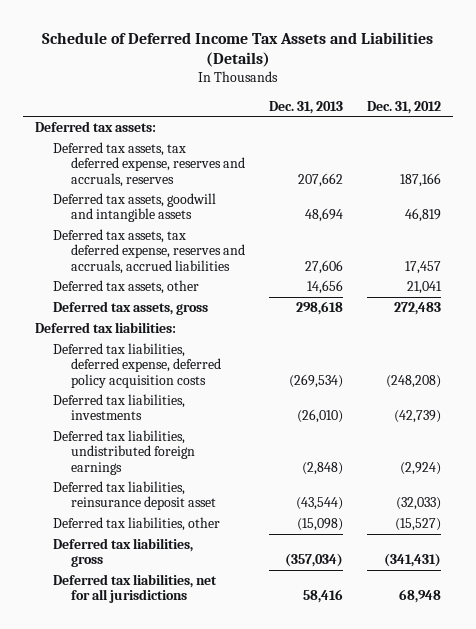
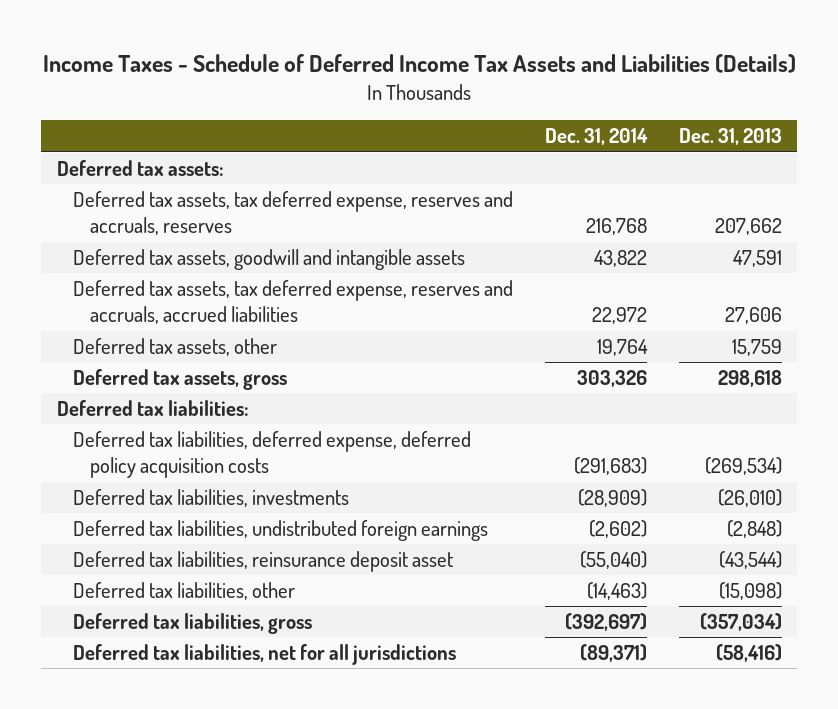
[42,31,434,68] Schedule of Deferred Income Tax Assets and Liabilities (Details) -> [43,54,797,74] Income Taxes - Schedule of Deferred Income Tax Assets and Liabilities (Details)
[367,100,442,114] Dec. 31, 2012 -> none
none -> [544,128,648,146] Dec. 31, 2014
[304,208,343,223] 48,694 -> [732,250,782,268] 47,591
[306,279,343,294] 14,656 -> [731,339,782,357] 15,759
[302,589,343,604] 58,416 -> [715,644,782,663] (58,416)

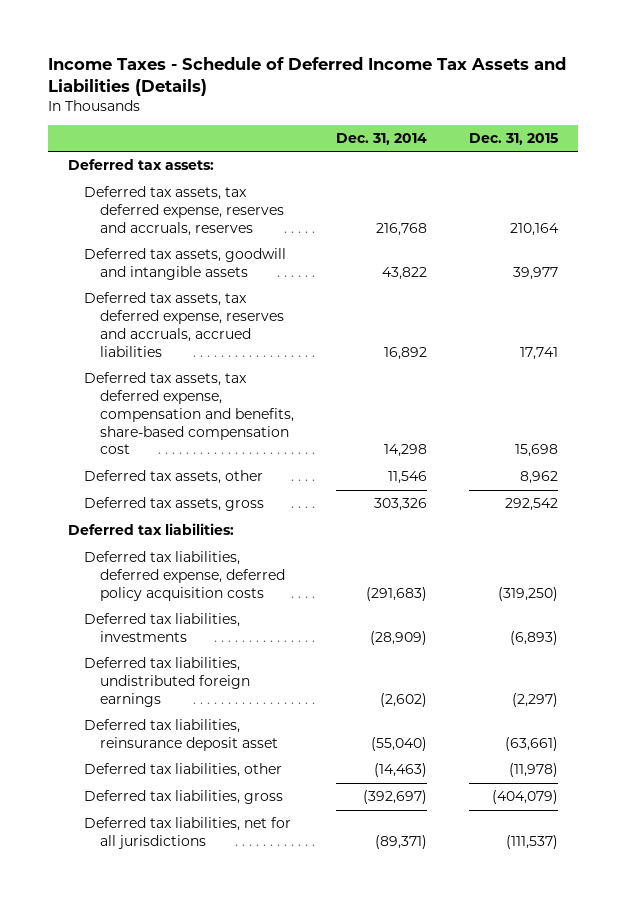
[678,128,782,146] Dec. 31, 2013 -> none
none -> [468,133,558,146] Dec. 31, 2015
[591,307,647,325] 22,972 -> [383,346,427,360] 16,892
none -> [84,372,295,455] Deferred tax assets, tax deferred expense, compensation and benefits, share-based compensation cost
[596,339,648,357] 19,764 -> [387,471,427,485] 11,546

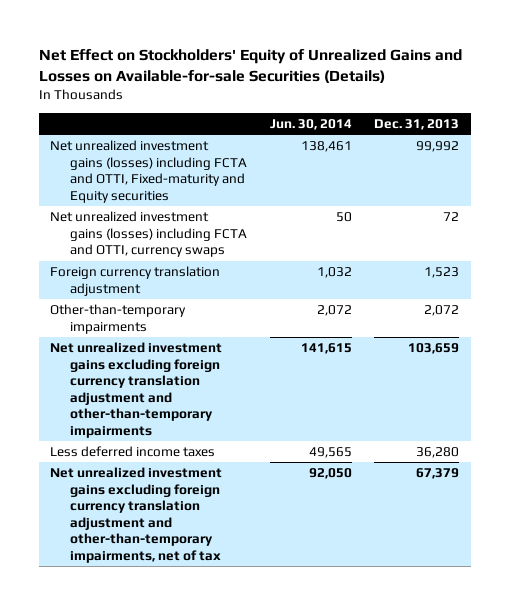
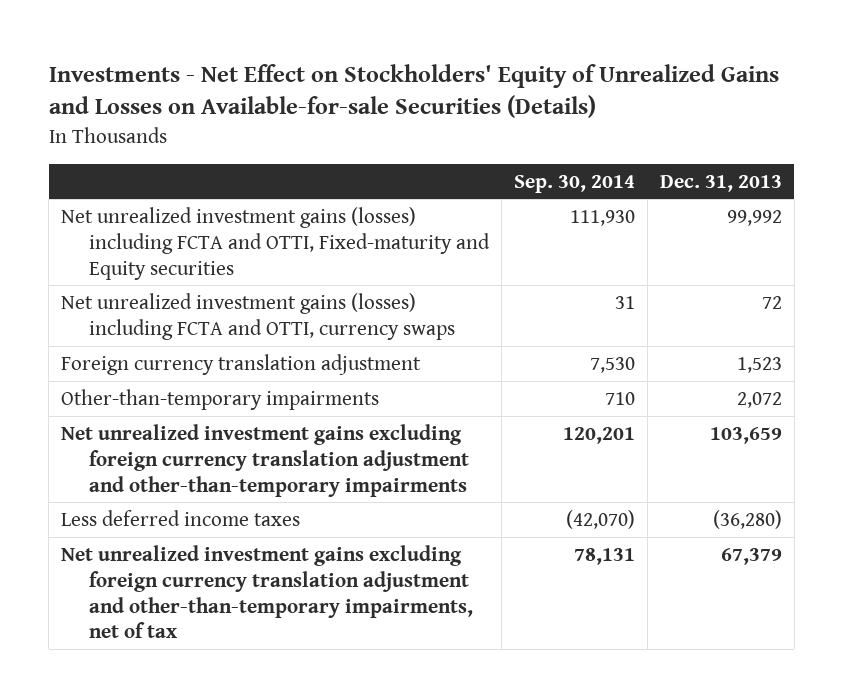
[39,49,463,83] Net Effect on Stockholders' Equity of Unrealized Gains and Losses on Available-for-sale Securities (Details) -> [48,63,779,119] Investments - Net Effect on Stockholders' Equity of Unrealized Gains and Losses on Available-for-sale Securities (Details)
[269,118,352,130] Jun. 30, 2014 -> none
none -> [514,174,636,193] Sep. 30, 2014
[416,447,460,459] 36,280 -> [713,509,783,529] (36,280)

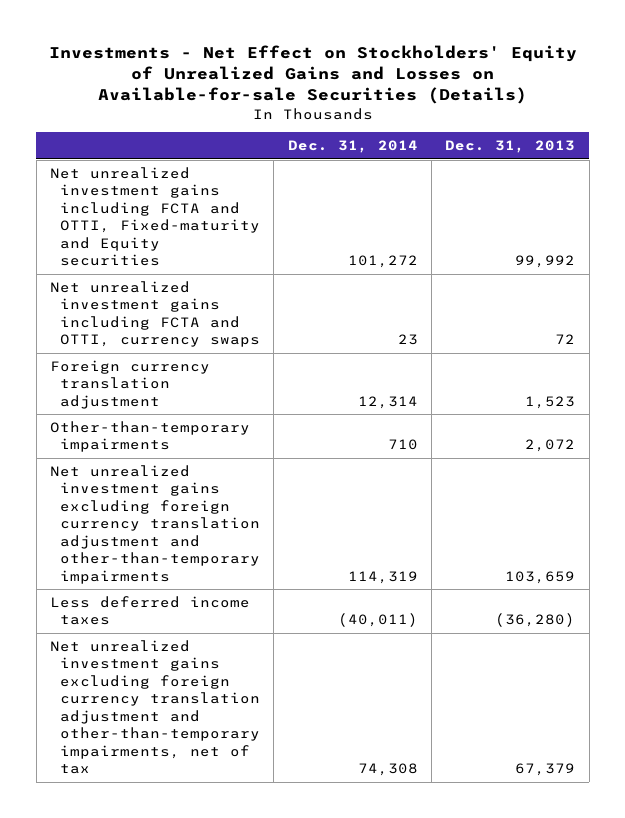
[514,174,636,193] Sep. 30, 2014 -> none
none -> [287,140,418,154] Dec. 31, 2014
[61,206,491,280] Net unrealized investment gains (losses) including FCTA and OTTI, Fixed-maturity and Equity securities -> [50,166,261,267] Net unrealized investment gains including FCTA and OTTI, Fixed-maturity and Equity securities
[61,292,456,340] Net unrealized investment gains (losses) including FCTA and OTTI, currency swaps -> [50,280,261,348] Net unrealized investment gains including FCTA and OTTI, currency swaps

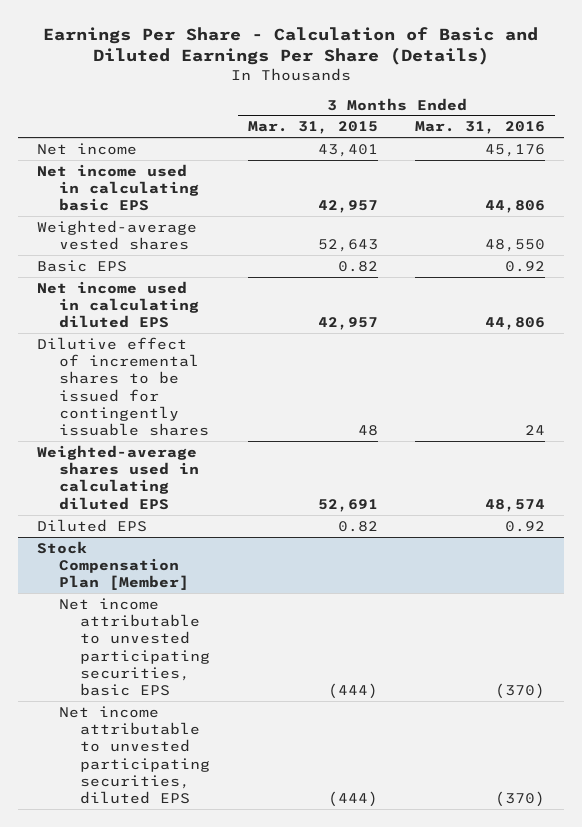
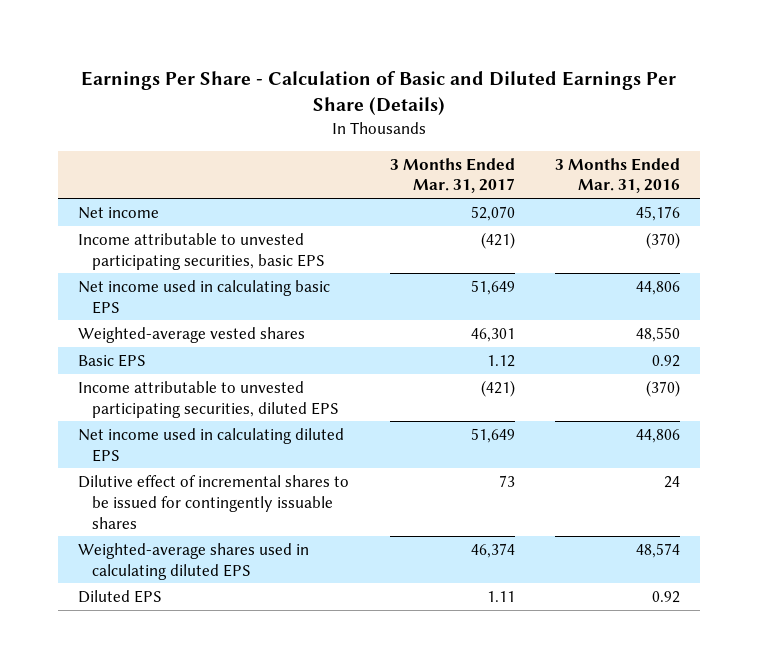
[247,121,378,135] Mar. 31, 2015 -> none
none -> [389,157,515,194] 3 Months Ended Mar. 31, 2017
none -> [78,232,325,270] Income attributable to unvested participating securities, basic EPS
none -> [78,380,339,418] Income attributable to unvested participating securities, diluted EPS
[37,540,189,591] Stock Compensation Plan [Member] -> none
[58,597,211,697] Net income attributable to unvested participating securities, basic EPS -> none
[58,705,211,805] Net income attributable to unvested participating securities, diluted EPS -> none

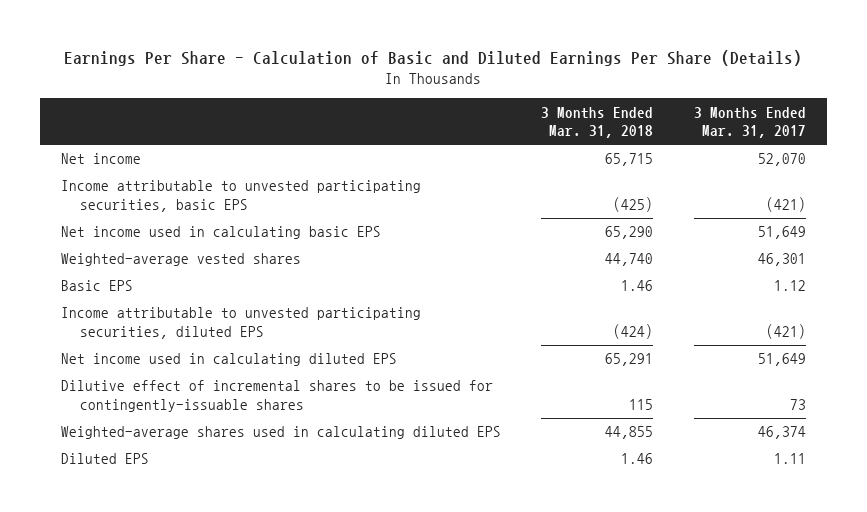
[555,157,681,194] 3 Months Ended Mar. 31, 2016 -> none
none -> [541,106,654,139] 3 Months Ended Mar. 31, 2018
[78,474,350,529] Dilutive effect of incremental shares to be issued for contingently issuable shares -> [60,380,493,412] Dilutive effect of incremental shares to be issued for contingently-issuable shares

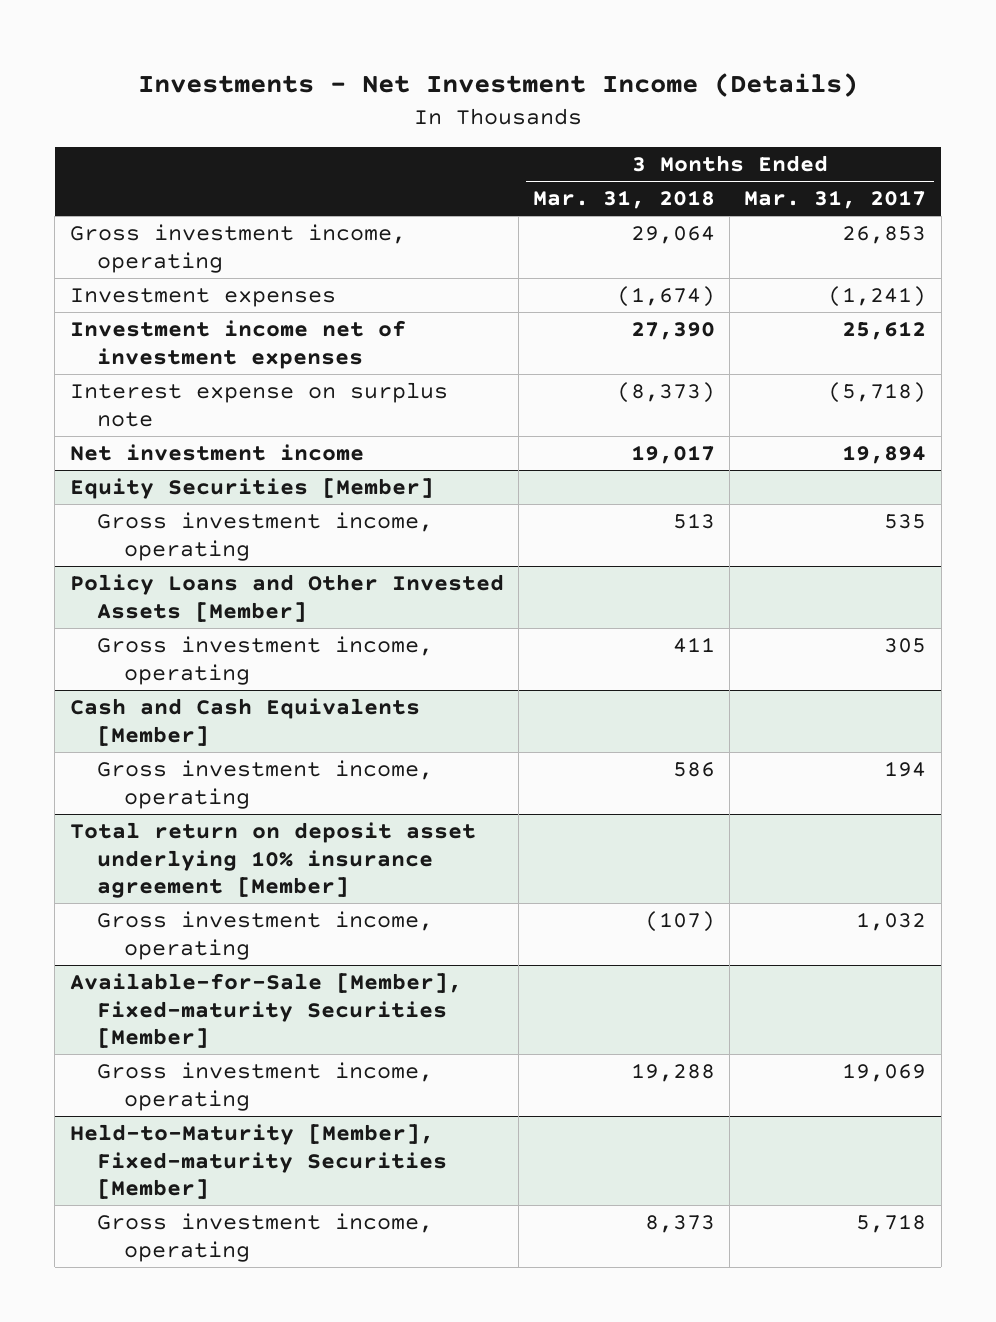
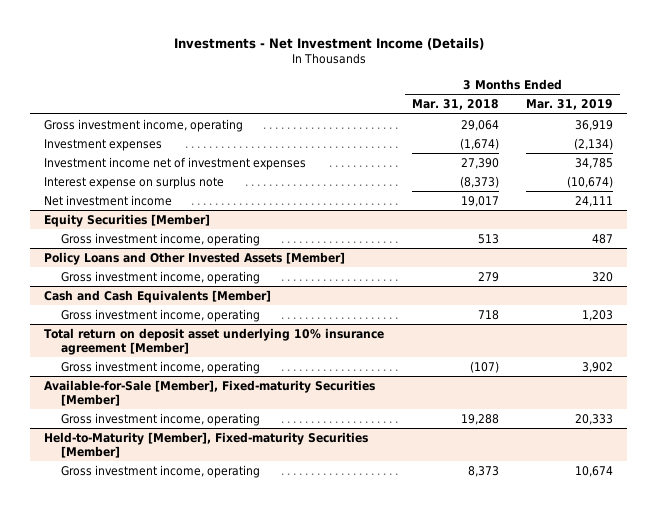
[744,190,927,210] Mar. 31, 2017 -> none
none -> [526,98,614,110] Mar. 31, 2019
[672,637,715,654] 411 -> [477,271,499,282] 279
[672,762,715,778] 586 -> [477,309,499,320] 718

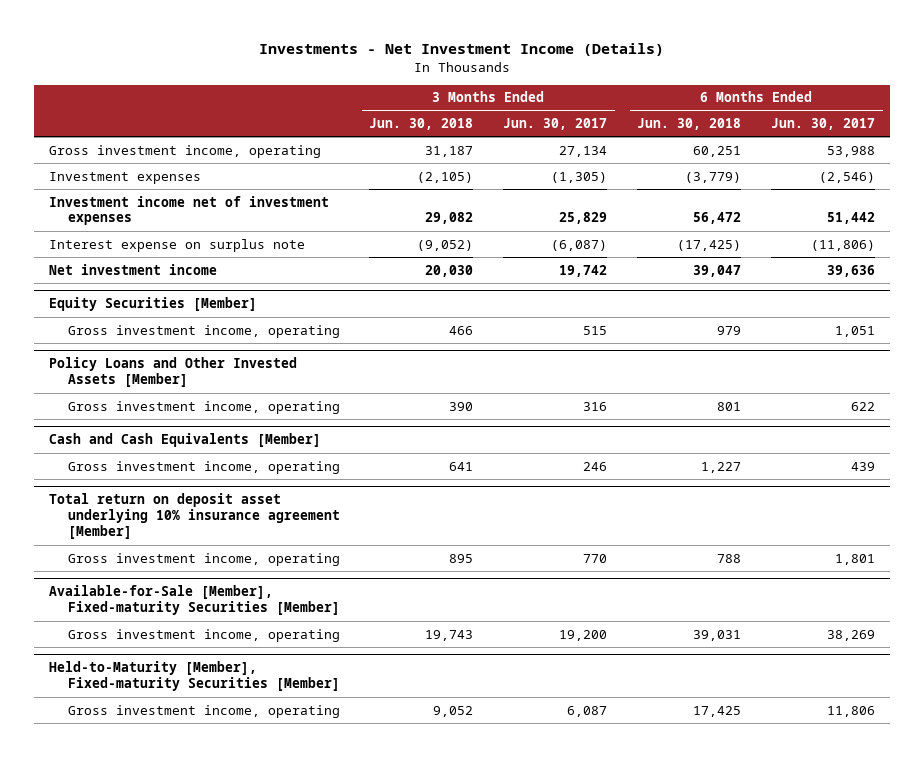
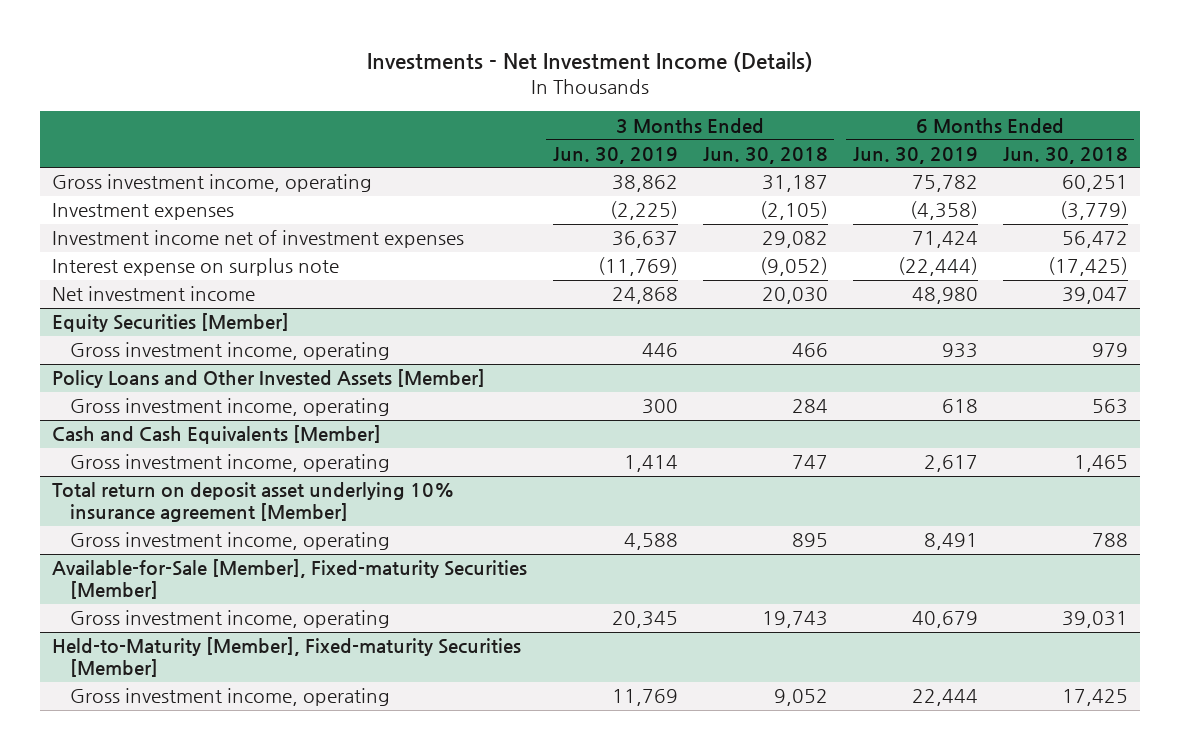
[503,117,608,130] Jun. 30, 2017 -> none
[771,117,876,130] Jun. 30, 2017 -> none
none -> [552,146,678,164] Jun. 30, 2019
none -> [852,146,978,164] Jun. 30, 2019
[449,401,474,411] 390 -> [791,399,828,414] 284
[717,401,742,411] 801 -> [1091,399,1128,415] 563
[449,461,474,471] 641 -> [791,455,828,470] 747
[701,461,742,473] 1,227 -> [1073,455,1128,473] 1,465

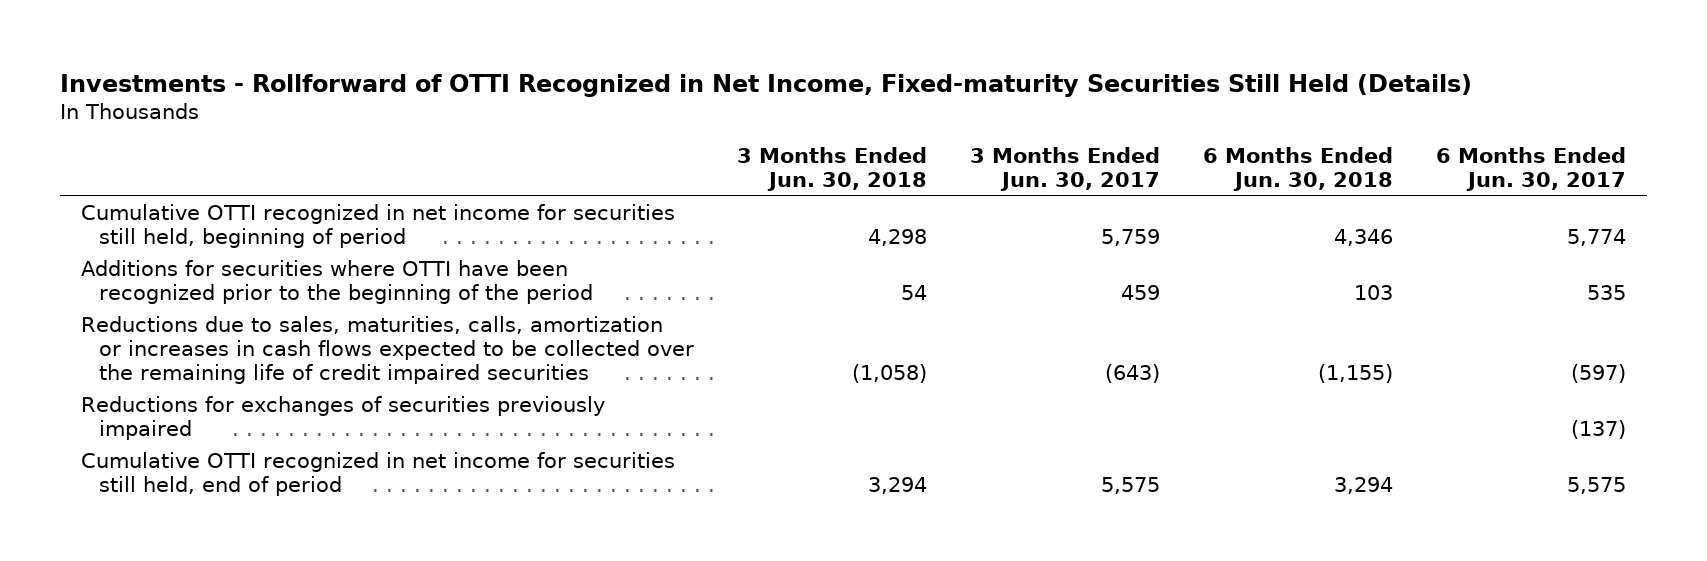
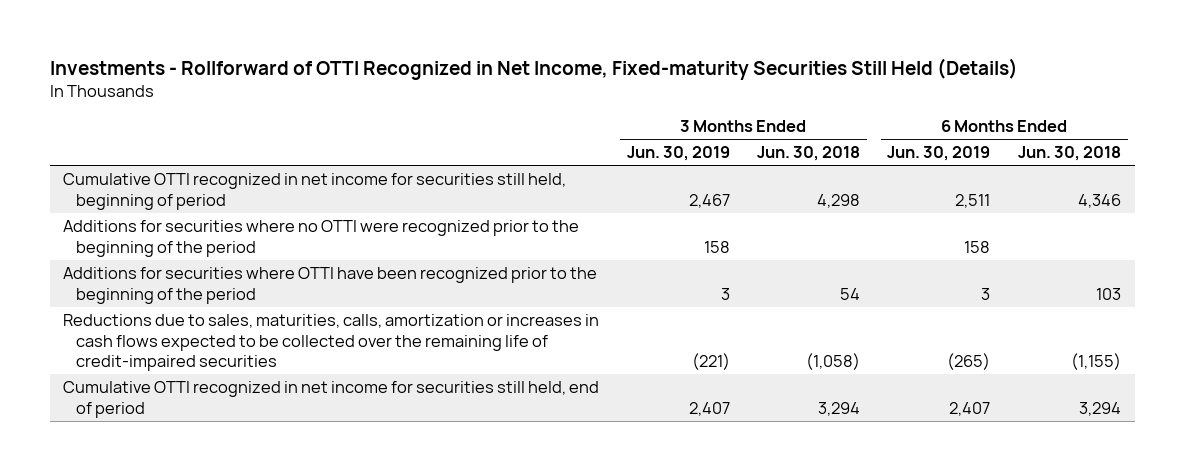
[969,147,1160,192] 3 Months Ended Jun. 30, 2017 -> none
[1435,147,1626,192] 6 Months Ended Jun. 30, 2017 -> none
none -> [626,146,730,162] Jun. 30, 2019
none -> [887,146,991,162] Jun. 30, 2019
none -> [63,219,580,257] Additions for securities where no OTTI were recognized prior to the beginning of the period
[81,396,606,441] Reductions for exchanges of securities previously impaired -> none
[81,316,694,385] Reductions due to sales, maturities, calls, amortization or increases in cash flows expected to be collected over the remaining life of credit impaired securities -> [63,313,600,372] Reductions due to sales, maturities, calls, amortization or increases in cash flows expected to be collected over the remaining life of credit-impaired securities

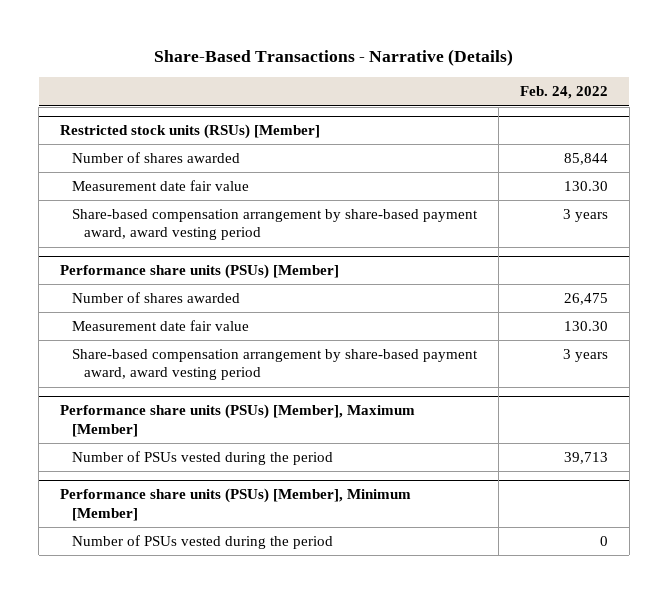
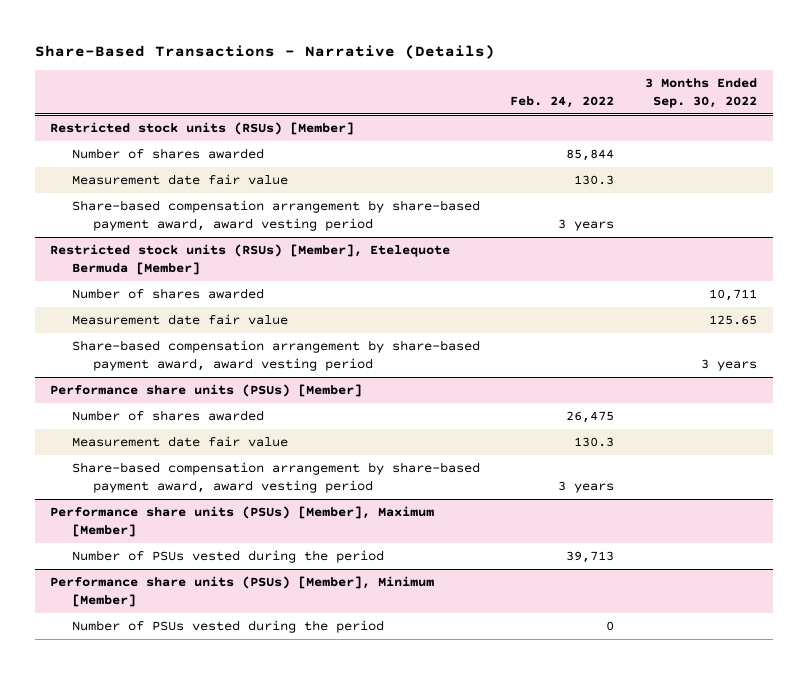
none -> [645,78,758,108] 3 Months Ended Sep. 30, 2022
[563,180,608,191] 130.30 -> [574,175,615,186] 130.3
none -> [50,244,451,275] Restricted stock units (RSUs) [Member], Etelequote Bermuda [Member]
none -> [71,288,264,300] Number of shares awarded
none -> [71,314,288,326] Measurement date fair value
none -> [71,340,480,371] Share-based compensation arrangement by share-based payment award, award vesting period
[563,320,608,331] 130.30 -> [574,437,615,448] 130.3

